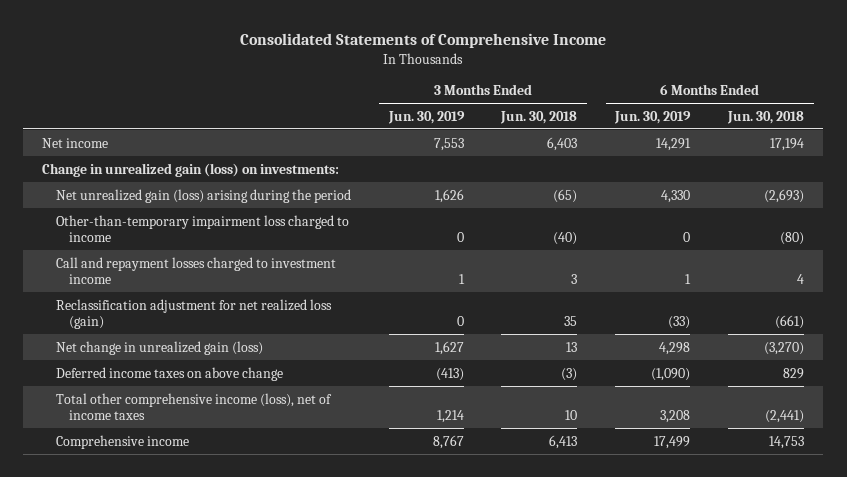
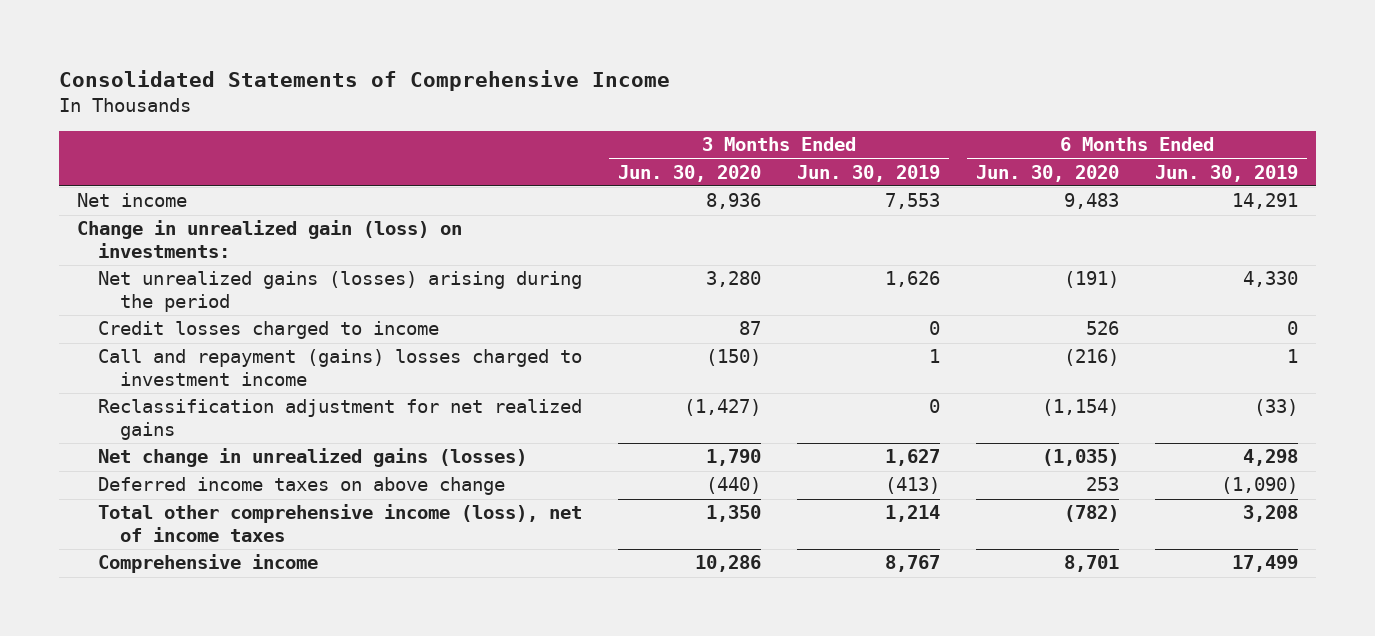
[500,110,578,124] Jun. 30, 2018 -> none
[727,110,805,124] Jun. 30, 2018 -> none
none -> [618,164,762,182] Jun. 30, 2020
none -> [976,164,1120,182] Jun. 30, 2020
[55,214,349,242] Other-than-temporary impairment loss charged to income -> none
[55,188,351,203] Net unrealized gain (loss) arising during the period -> [98,271,583,312] Net unrealized gains (losses) arising during the period
none -> [98,321,440,340] Credit losses charged to income
[55,256,336,284] Call and repayment losses charged to investment income -> [98,349,583,386] Call and repayment (gains) losses charged to investment income
[55,298,332,329] Reclassification adjustment for net realized loss (gain) -> [98,399,583,440] Reclassification adjustment for net realized gains
[55,340,263,355] Net change in unrealized gain (loss) -> [98,448,528,468] Net change in unrealized gains (losses)

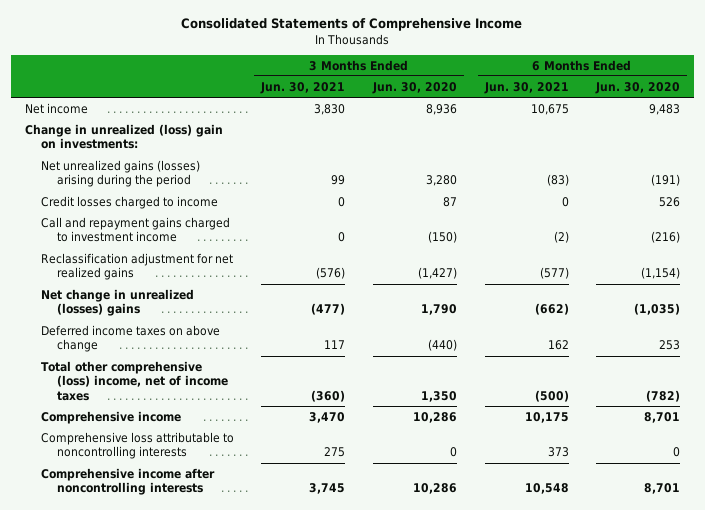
[797,164,941,182] Jun. 30, 2019 -> none
[1154,164,1298,182] Jun. 30, 2019 -> none
none -> [260,81,346,94] Jun. 30, 2021
none -> [483,81,569,94] Jun. 30, 2021
[76,220,462,258] Change in unrealized gain (loss) on investments: -> [24,123,223,150] Change in unrealized (loss) gain on investments:
[98,349,583,386] Call and repayment (gains) losses charged to investment income -> [40,216,230,243] Call and repayment gains charged to investment income
[98,448,528,468] Net change in unrealized gains (losses) -> [40,288,194,317] Net change in unrealized (losses) gains
[98,504,583,542] Total other comprehensive income (loss), net of income taxes -> [40,360,228,401] Total other comprehensive (loss) income, net of income taxes
none -> [40,431,234,460] Comprehensive loss attributable to noncontrolling interests
none -> [40,467,215,496] Comprehensive income after noncontrolling interests

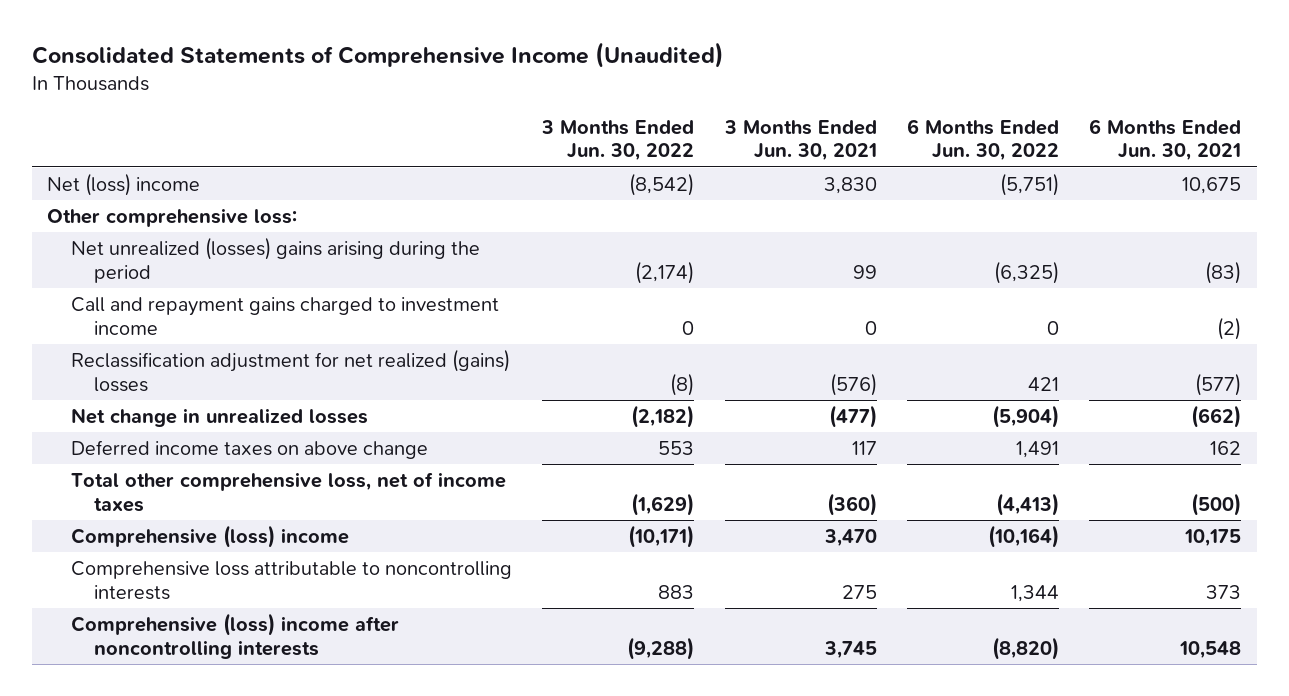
[181,18,523,32] Consolidated Statements of Comprehensive Income -> [31,42,724,69] Consolidated Statements of Comprehensive Income (Unaudited)
[371,81,457,94] Jun. 30, 2020 -> none
[595,81,681,94] Jun. 30, 2020 -> none
none -> [541,119,695,162] 3 Months Ended Jun. 30, 2022
none -> [906,118,1059,162] 6 Months Ended Jun. 30, 2022
[40,195,218,209] Credit losses charged to income -> none
[24,102,88,114] Net income -> [47,173,201,197] Net (loss) income
[24,123,223,150] Change in unrealized (loss) gain on investments: -> [47,208,298,228] Other comprehensive loss:
[40,159,200,188] Net unrealized gains (losses) arising during the period -> [70,237,480,283] Net unrealized (losses) gains arising during the period
[40,252,233,281] Reclassification adjustment for net realized gains -> [70,349,510,392] Reclassification adjustment for net realized (gains) losses
[40,288,194,317] Net change in unrealized (losses) gains -> [70,408,368,428] Net change in unrealized losses
[40,360,228,401] Total other comprehensive (loss) income, net of income taxes -> [70,472,506,512] Total other comprehensive loss, net of income taxes
[40,410,181,424] Comprehensive income -> [70,525,349,549] Comprehensive (loss) income
[40,467,215,496] Comprehensive income after noncontrolling interests -> [70,613,399,659] Comprehensive (loss) income after noncontrolling interests

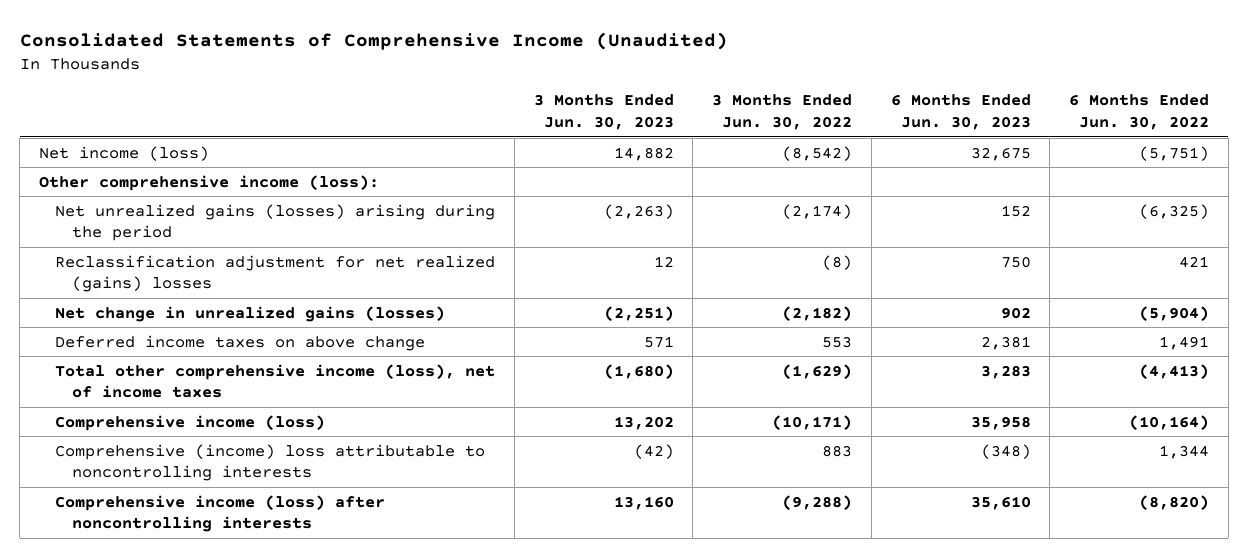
[723,119,877,162] 3 Months Ended Jun. 30, 2021 -> none
[1089,118,1242,162] 6 Months Ended Jun. 30, 2021 -> none
none -> [533,94,674,131] 3 Months Ended Jun. 30, 2023
none -> [890,94,1031,131] 6 Months Ended Jun. 30, 2023
[70,297,499,335] Call and repayment gains charged to investment income -> none
[47,173,201,197] Net (loss) income -> [39,145,210,161] Net income (loss)
[47,208,298,228] Other comprehensive loss: -> [39,174,380,191] Other comprehensive income (loss):
[70,237,480,283] Net unrealized (losses) gains arising during the period -> [55,203,496,242] Net unrealized gains (losses) arising during the period
[70,408,368,428] Net change in unrealized losses -> [55,305,446,322] Net change in unrealized gains (losses)
[70,472,506,512] Total other comprehensive loss, net of income taxes -> [55,363,496,399] Total other comprehensive income (loss), net of income taxes
[70,525,349,549] Comprehensive (loss) income -> [55,414,326,431] Comprehensive income (loss)
[70,561,512,600] Comprehensive loss attributable to noncontrolling interests -> [55,443,486,482] Comprehensive (income) loss attributable to noncontrolling interests
[70,613,399,659] Comprehensive (loss) income after noncontrolling interests -> [55,494,386,533] Comprehensive income (loss) after noncontrolling interests

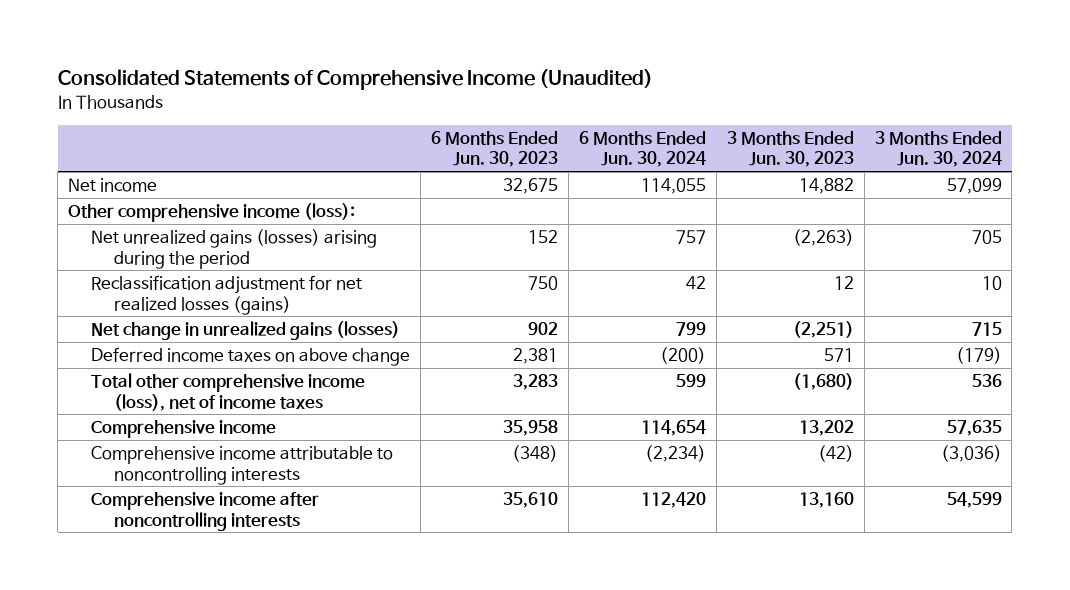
[712,94,853,131] 3 Months Ended Jun. 30, 2022 -> none
[1069,94,1210,131] 6 Months Ended Jun. 30, 2022 -> none
none -> [578,130,706,168] 6 Months Ended Jun. 30, 2024
none -> [874,130,1002,168] 3 Months Ended Jun. 30, 2024
[39,145,210,161] Net income (loss) -> [68,178,158,193] Net income
[55,254,496,293] Reclassification adjustment for net realized (gains) losses -> [91,275,363,315] Reclassification adjustment for net realized losses (gains)
[55,414,326,431] Comprehensive income (loss) -> [91,420,277,439] Comprehensive income
[55,443,486,482] Comprehensive (income) loss attributable to noncontrolling interests -> [91,446,394,485] Comprehensive income attributable to noncontrolling interests
[55,494,386,533] Comprehensive income (loss) after noncontrolling interests -> [91,492,320,531] Comprehensive income after noncontrolling interests

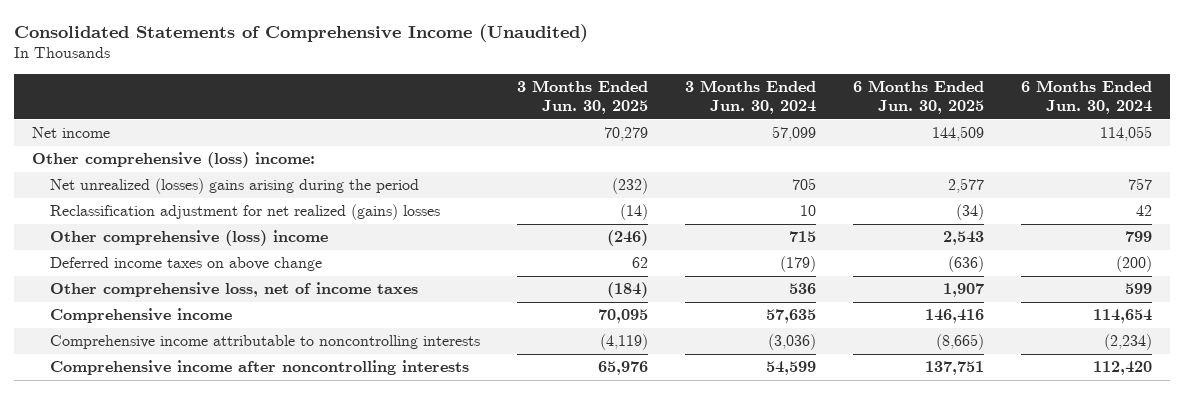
[430,130,558,168] 6 Months Ended Jun. 30, 2023 -> none
[726,130,854,168] 3 Months Ended Jun. 30, 2023 -> none
none -> [516,79,648,115] 3 Months Ended Jun. 30, 2025
none -> [852,79,984,115] 6 Months Ended Jun. 30, 2025
[68,203,356,223] Other comprehensive income (loss): -> [32,152,316,169] Other comprehensive (loss) income:
[91,229,378,269] Net unrealized gains (losses) arising during the period -> [49,178,419,195] Net unrealized (losses) gains arising during the period
[91,275,363,315] Reclassification adjustment for net realized losses (gains) -> [49,204,440,221] Reclassification adjustment for net realized (gains) losses
[91,321,401,341] Net change in unrealized gains (losses) -> [49,230,328,247] Other comprehensive (loss) income
[91,373,366,411] Total other comprehensive income (loss), net of income taxes -> [49,282,418,298] Other comprehensive loss, net of income taxes

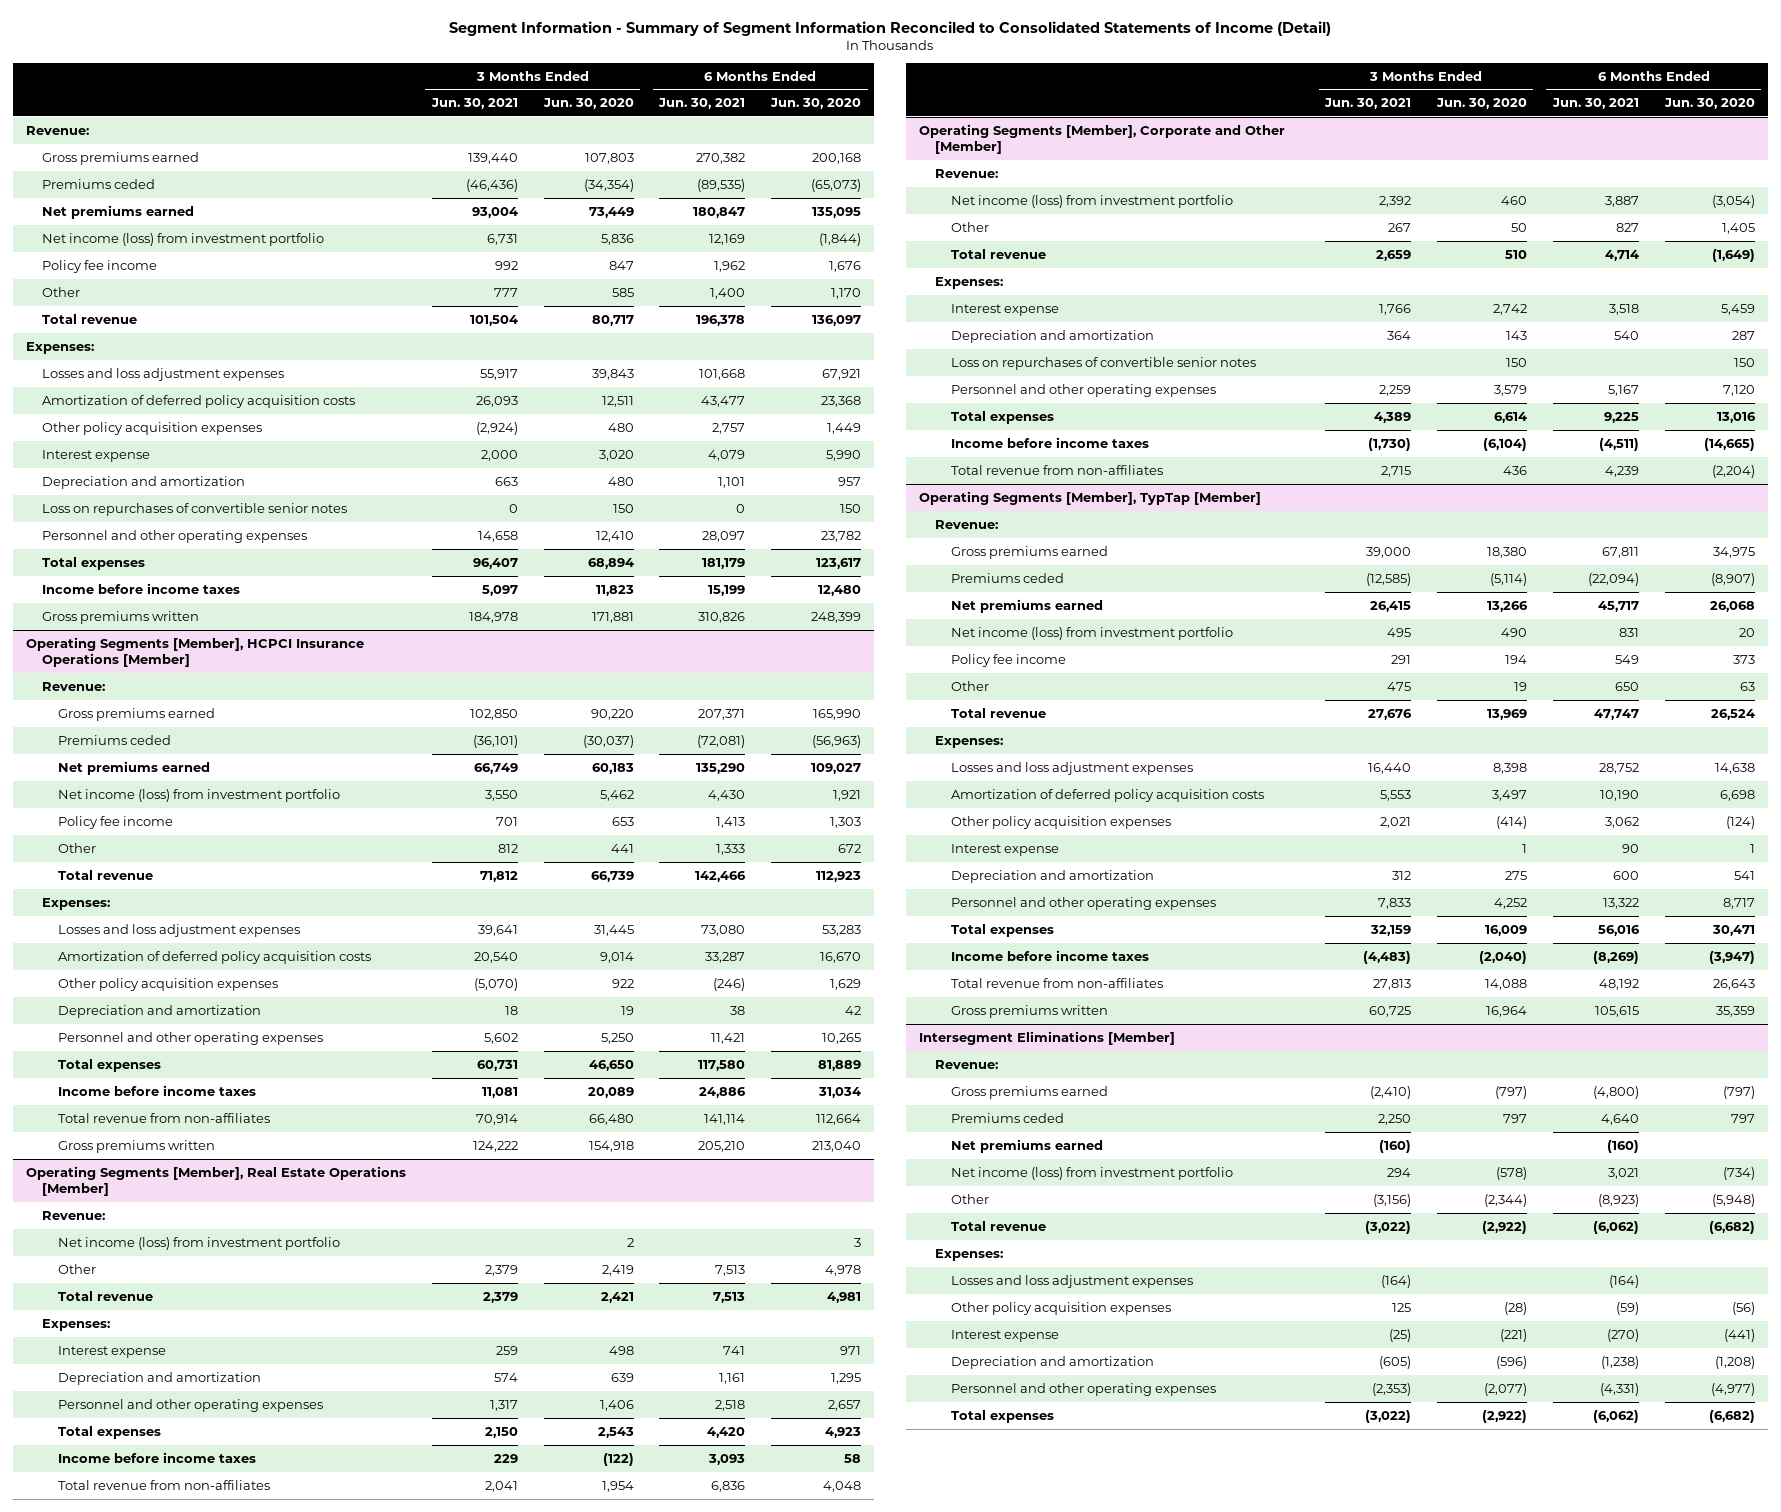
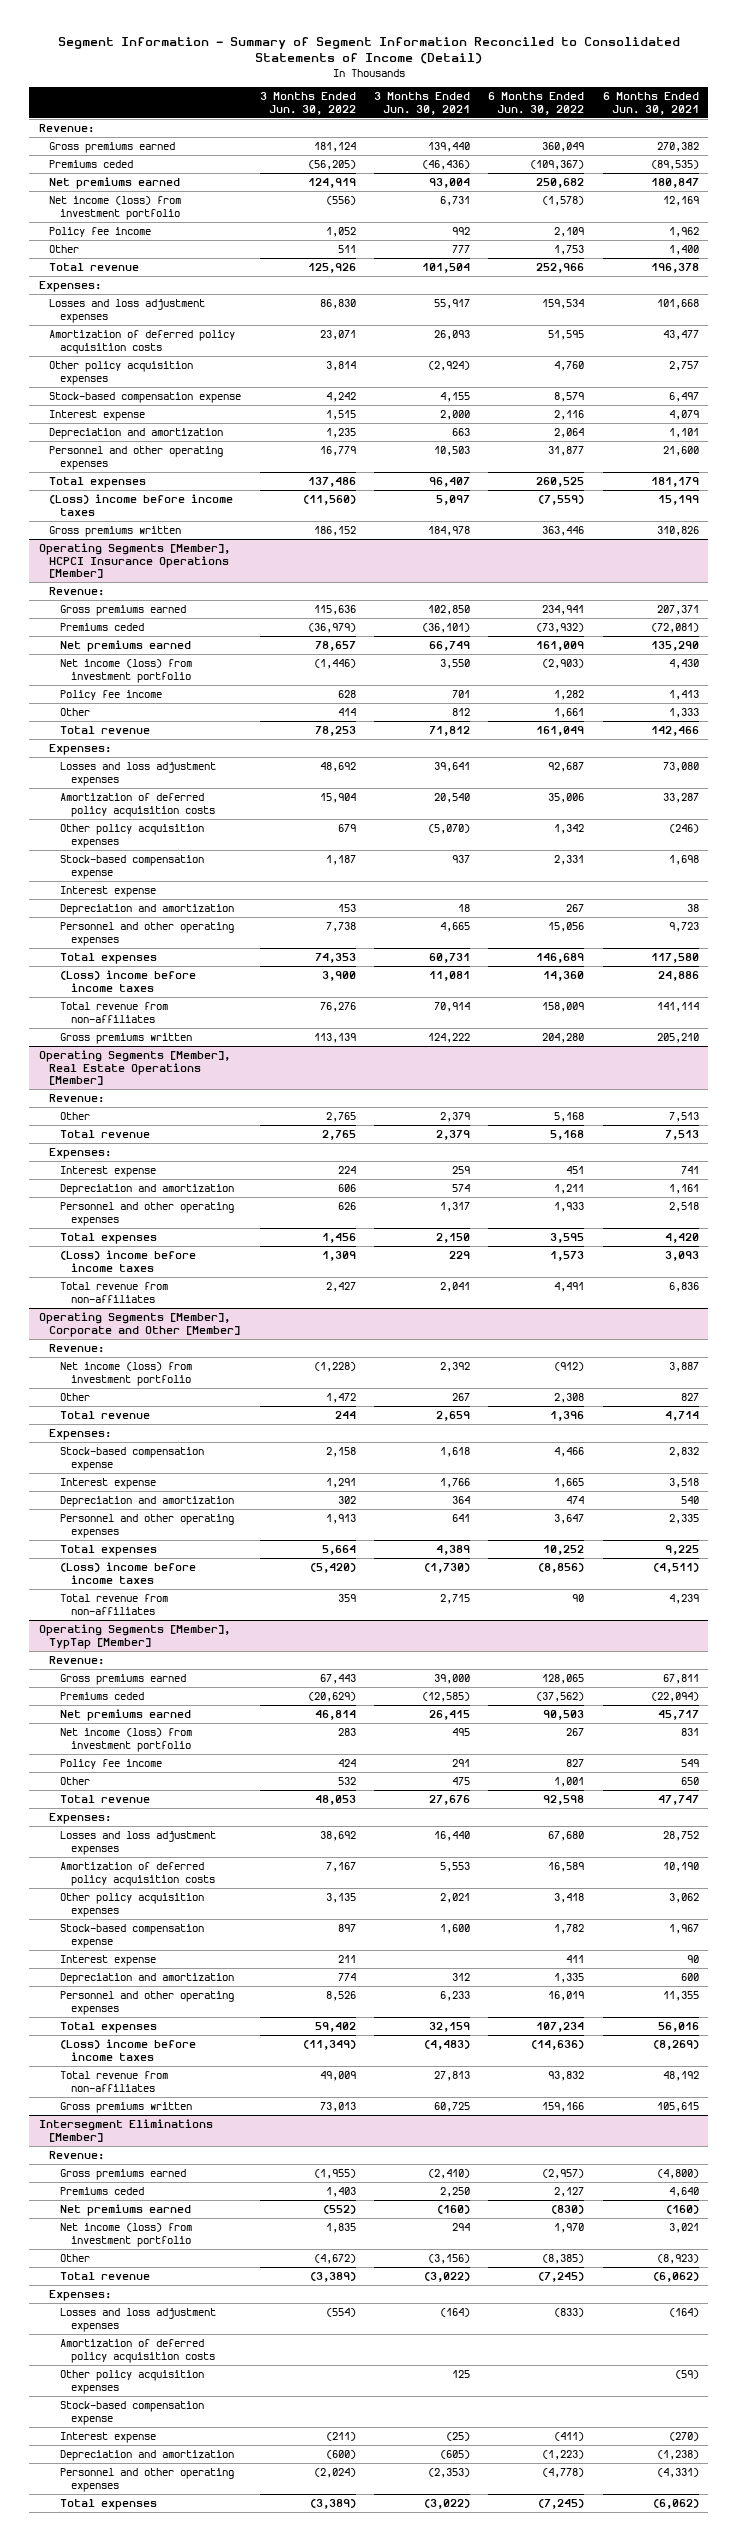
[542,98,634,110] Jun. 30, 2020 -> none
[770,98,862,110] Jun. 30, 2020 -> none
none -> [259,92,356,115] 3 Months Ended Jun. 30, 2022
none -> [488,92,585,115] 6 Months Ended Jun. 30, 2022
none -> [49,392,242,404] Stock-based compensation expense
[41,502,347,516] Loss on repurchases of convertible senior notes -> none
[477,530,518,542] 14,658 -> [433,446,470,457] 10,503
[702,530,746,542] 28,097 -> [662,446,699,457] 21,600
[41,582,240,594] Income before income taxes -> [49,494,234,516] (Loss) income before income taxes
none -> [60,855,205,879] Stock-based compensation expense
none -> [60,886,157,898] Interest expense
[483,1032,518,1044] 5,602 -> [439,922,470,933] 4,665
[711,1032,746,1044] 11,421 -> [668,922,699,933] 9,723
[57,1084,256,1096] Income before income taxes -> [60,970,197,992] (Loss) income before income taxes
[57,1236,340,1250] Net income (loss) from investment portfolio -> none
[57,1451,256,1463] Income before income taxes -> [60,1250,197,1272] (Loss) income before income taxes
none -> [60,1447,205,1471] Stock-based compensation expense
[950,356,1256,370] Loss on repurchases of convertible senior notes -> none
[1379,384,1412,396] 2,259 -> [451,1514,470,1523] 641
[1607,384,1639,396] 5,167 -> [668,1514,699,1525] 2,335
[950,436,1149,448] Income before income taxes -> [60,1562,197,1584] (Loss) income before income taxes
none -> [60,1924,205,1948] Stock-based compensation expense
[1378,897,1412,909] 7,833 -> [439,1991,470,2002] 6,233
[1602,897,1639,909] 13,322 -> [662,1991,699,2002] 11,355
[950,949,1149,961] Income before income taxes -> [60,2039,197,2061] (Loss) income before income taxes
none -> [60,2339,215,2363] Amortization of deferred policy acquisition costs
none -> [60,2401,205,2425] Stock-based compensation expense

